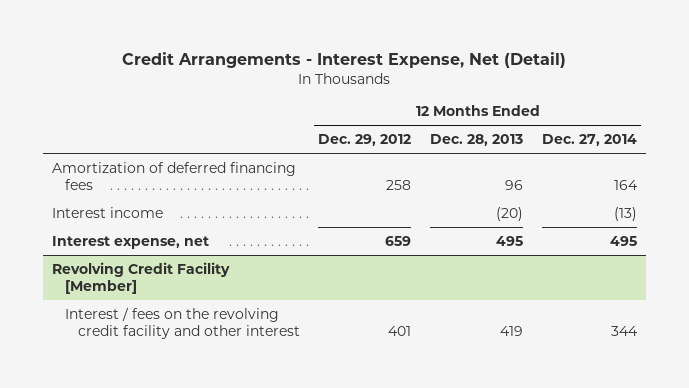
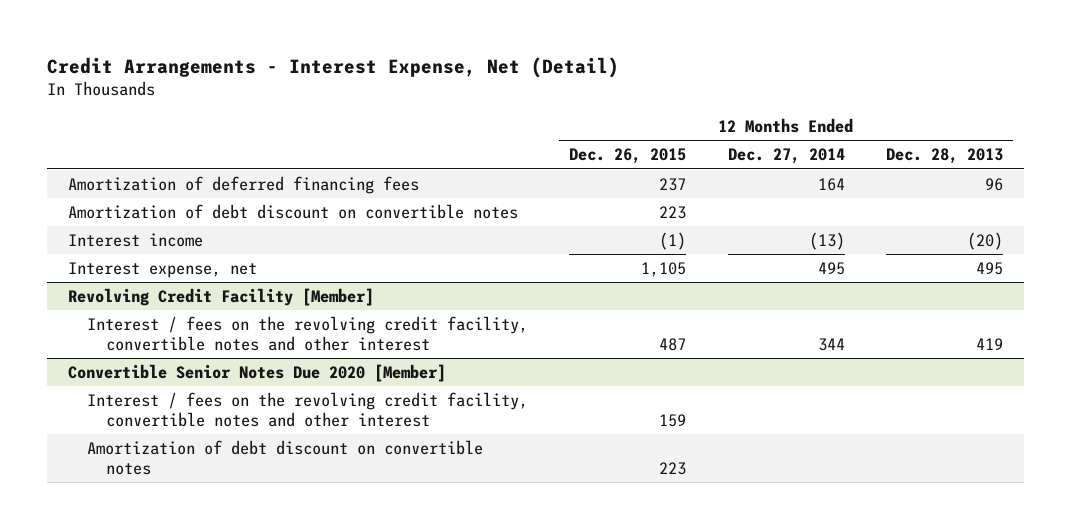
[318,134,412,147] Dec. 29, 2012 -> none
none -> [569,148,687,165] Dec. 26, 2015
none -> [67,204,518,220] Amortization of debt discount on convertible notes
[64,306,300,339] Interest / fees on the revolving credit facility and other interest -> [87,316,529,351] Interest / fees on the revolving credit facility, convertible notes and other interest
none -> [67,364,446,383] Convertible Senior Notes Due 2020 [Member]
none -> [87,392,529,427] Interest / fees on the revolving credit facility, convertible notes and other interest
none -> [87,440,484,475] Amortization of debt discount on convertible notes

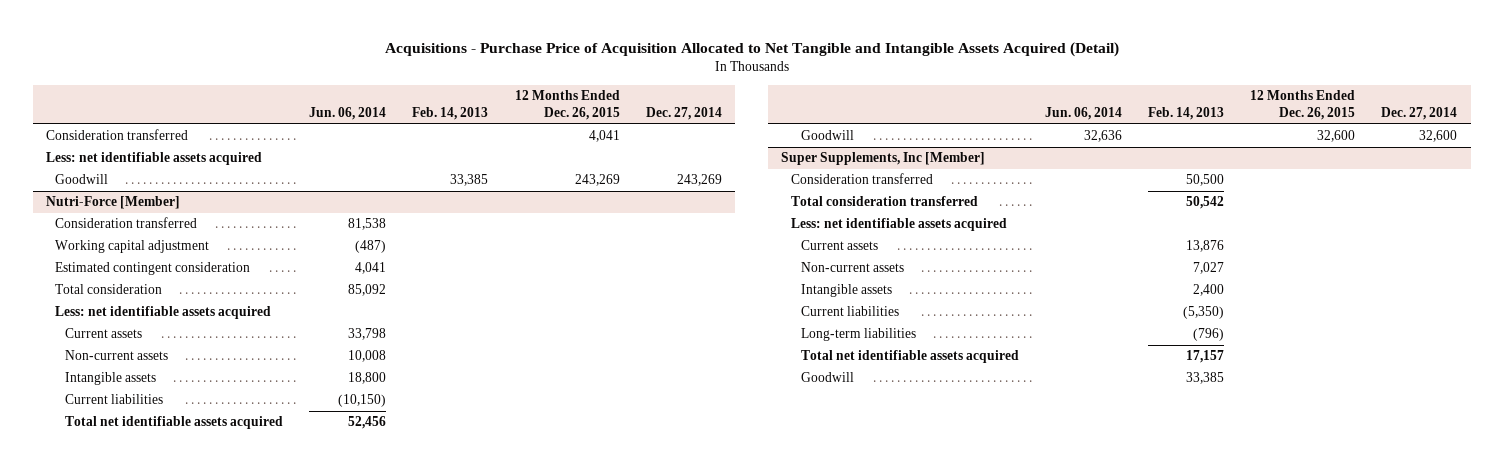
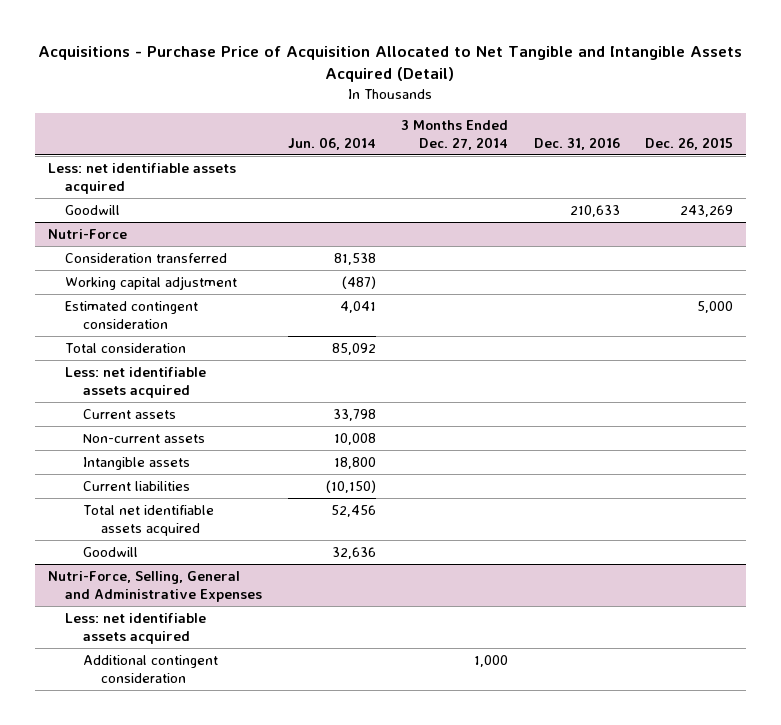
[412,107,489,121] Feb. 14, 2013 -> none
[514,89,620,121] 12 Months Ended Dec. 26, 2015 -> none
[645,107,722,121] Dec. 27, 2014 -> none
none -> [401,119,509,150] 3 Months Ended Dec. 27, 2014
none -> [533,136,620,150] Dec. 31, 2016
none -> [644,136,733,150] Dec. 26, 2015
[45,129,188,141] Consideration transferred -> none
[45,196,180,210] Nutri-Force [Member] -> [47,228,127,239] Nutri-Force
[781,152,986,166] Super Supplements, Inc [Member] -> none
[790,173,933,185] Consideration transferred -> none
[790,196,978,207] Total consideration transferred -> none
[790,218,1007,232] Less: net identifiable assets acquired -> none
[800,240,878,251] Current assets -> none
[800,262,904,273] Non-current assets -> none
[800,284,892,298] Intangible assets -> none
[800,306,899,317] Current liabilities -> none
[800,328,916,342] Long-term liabilities -> none
[800,350,1019,364] Total net identifiable assets acquired -> none
[800,372,854,383] Goodwill -> none
none -> [47,570,263,602] Nutri-Force, Selling, General and Administrative Expenses
none -> [65,612,207,644] Less: net identifiable assets acquired
none -> [83,654,219,683] Additional contingent consideration

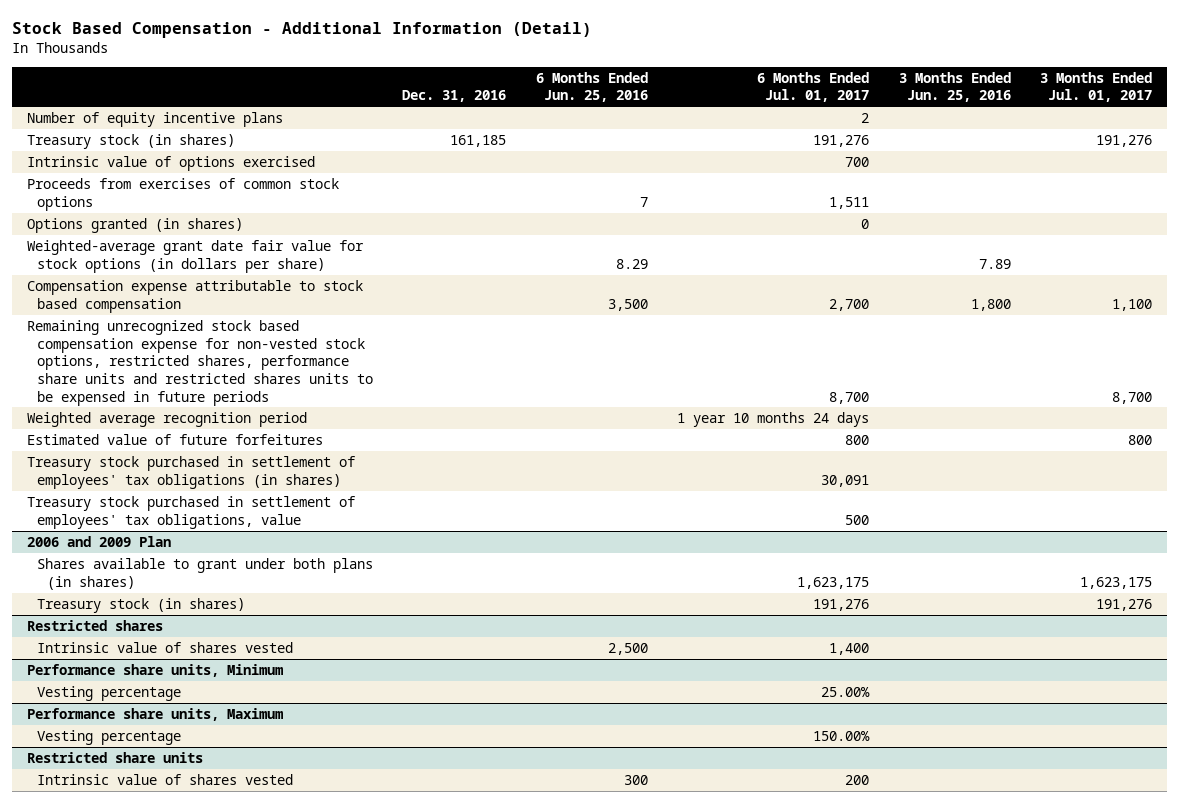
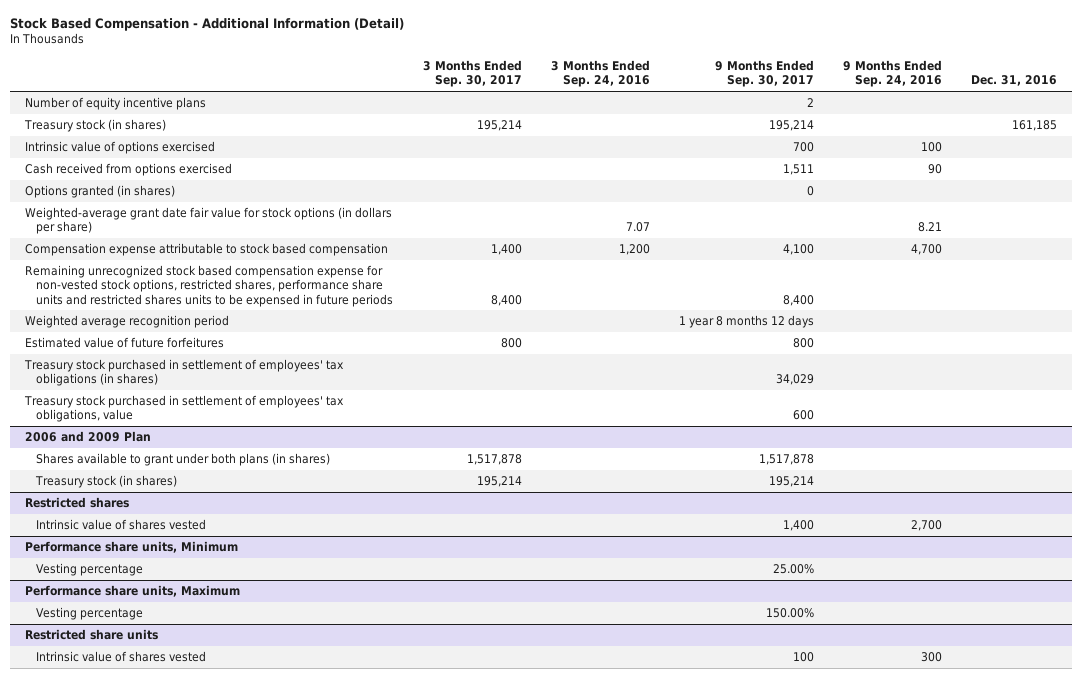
[535,71,648,103] 6 Months Ended Jun. 25, 2016 -> none
[757,71,870,103] 6 Months Ended Jul. 01, 2017 -> none
[898,71,1011,103] 3 Months Ended Jun. 25, 2016 -> none
[1040,71,1153,103] 3 Months Ended Jul. 01, 2017 -> none
none -> [422,59,522,88] 3 Months Ended Sep. 30, 2017
none -> [550,59,650,88] 3 Months Ended Sep. 24, 2016
none -> [714,59,814,88] 9 Months Ended Sep. 30, 2017
none -> [842,59,942,88] 9 Months Ended Sep. 24, 2016
[26,178,339,211] Proceeds from exercises of common stock options -> [24,163,232,177] Cash received from options exercised

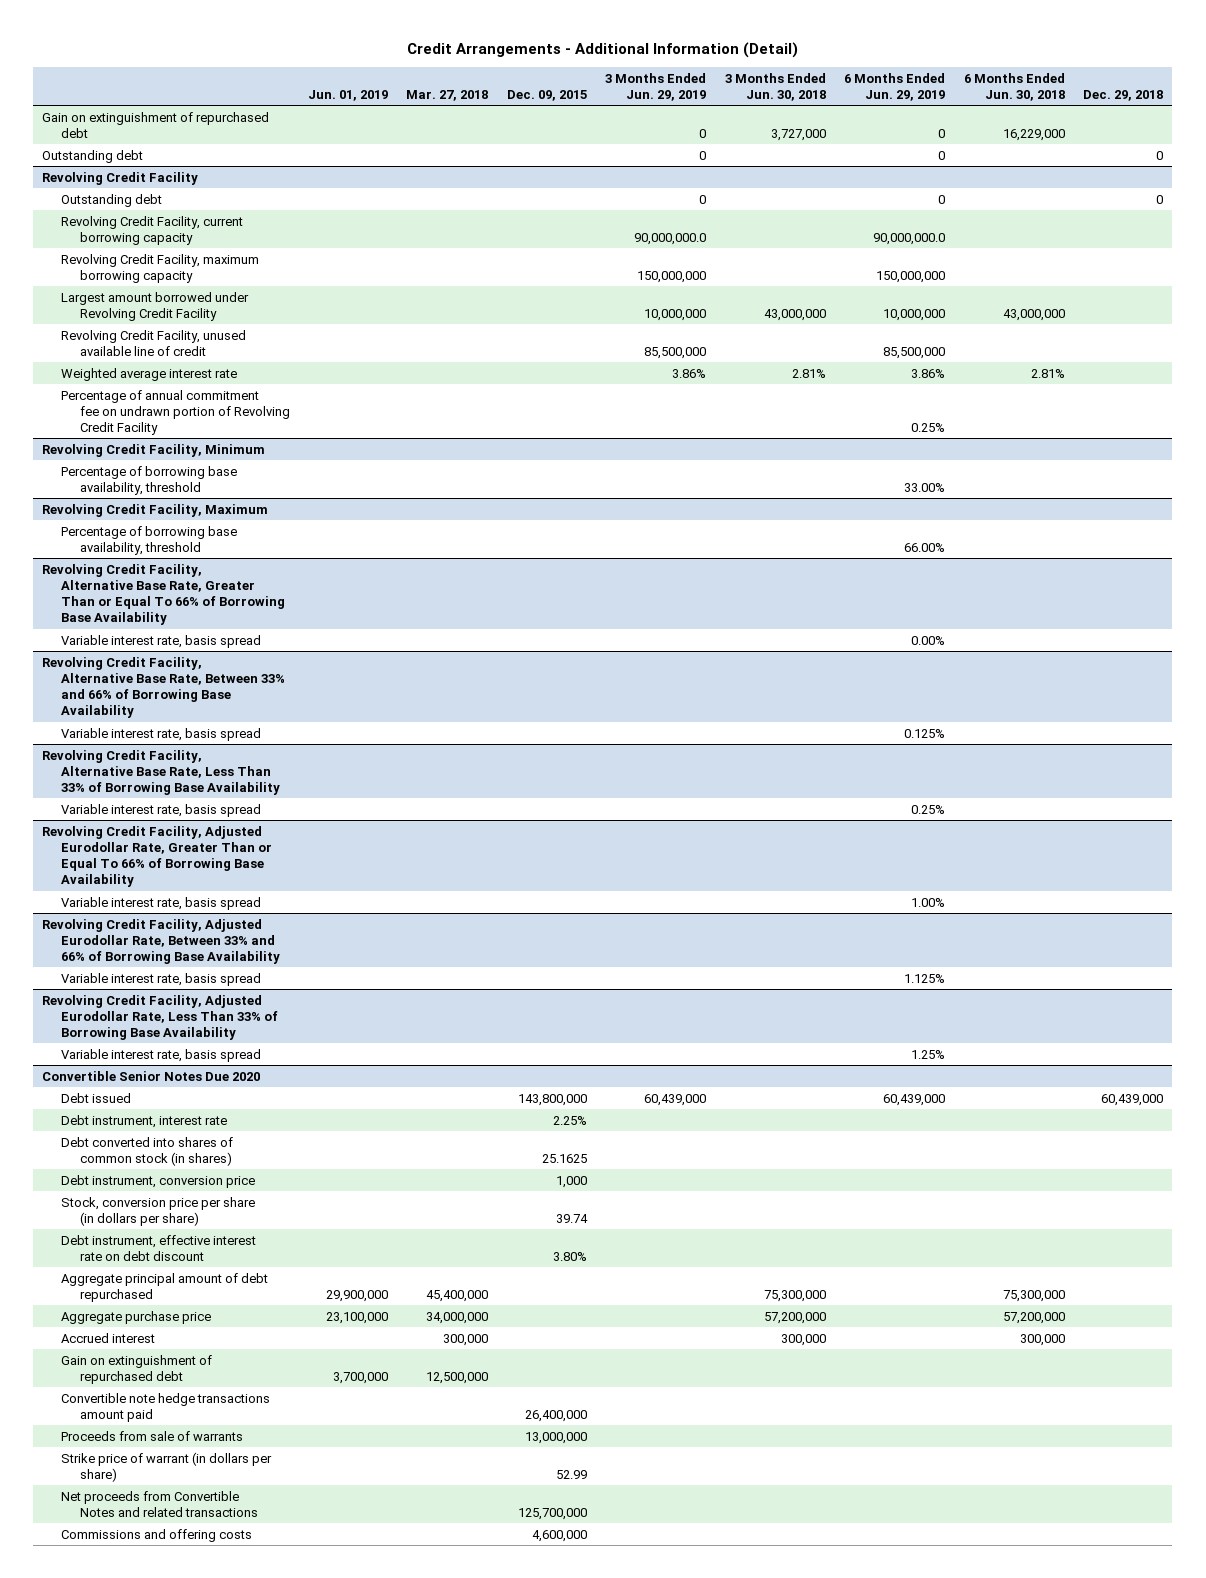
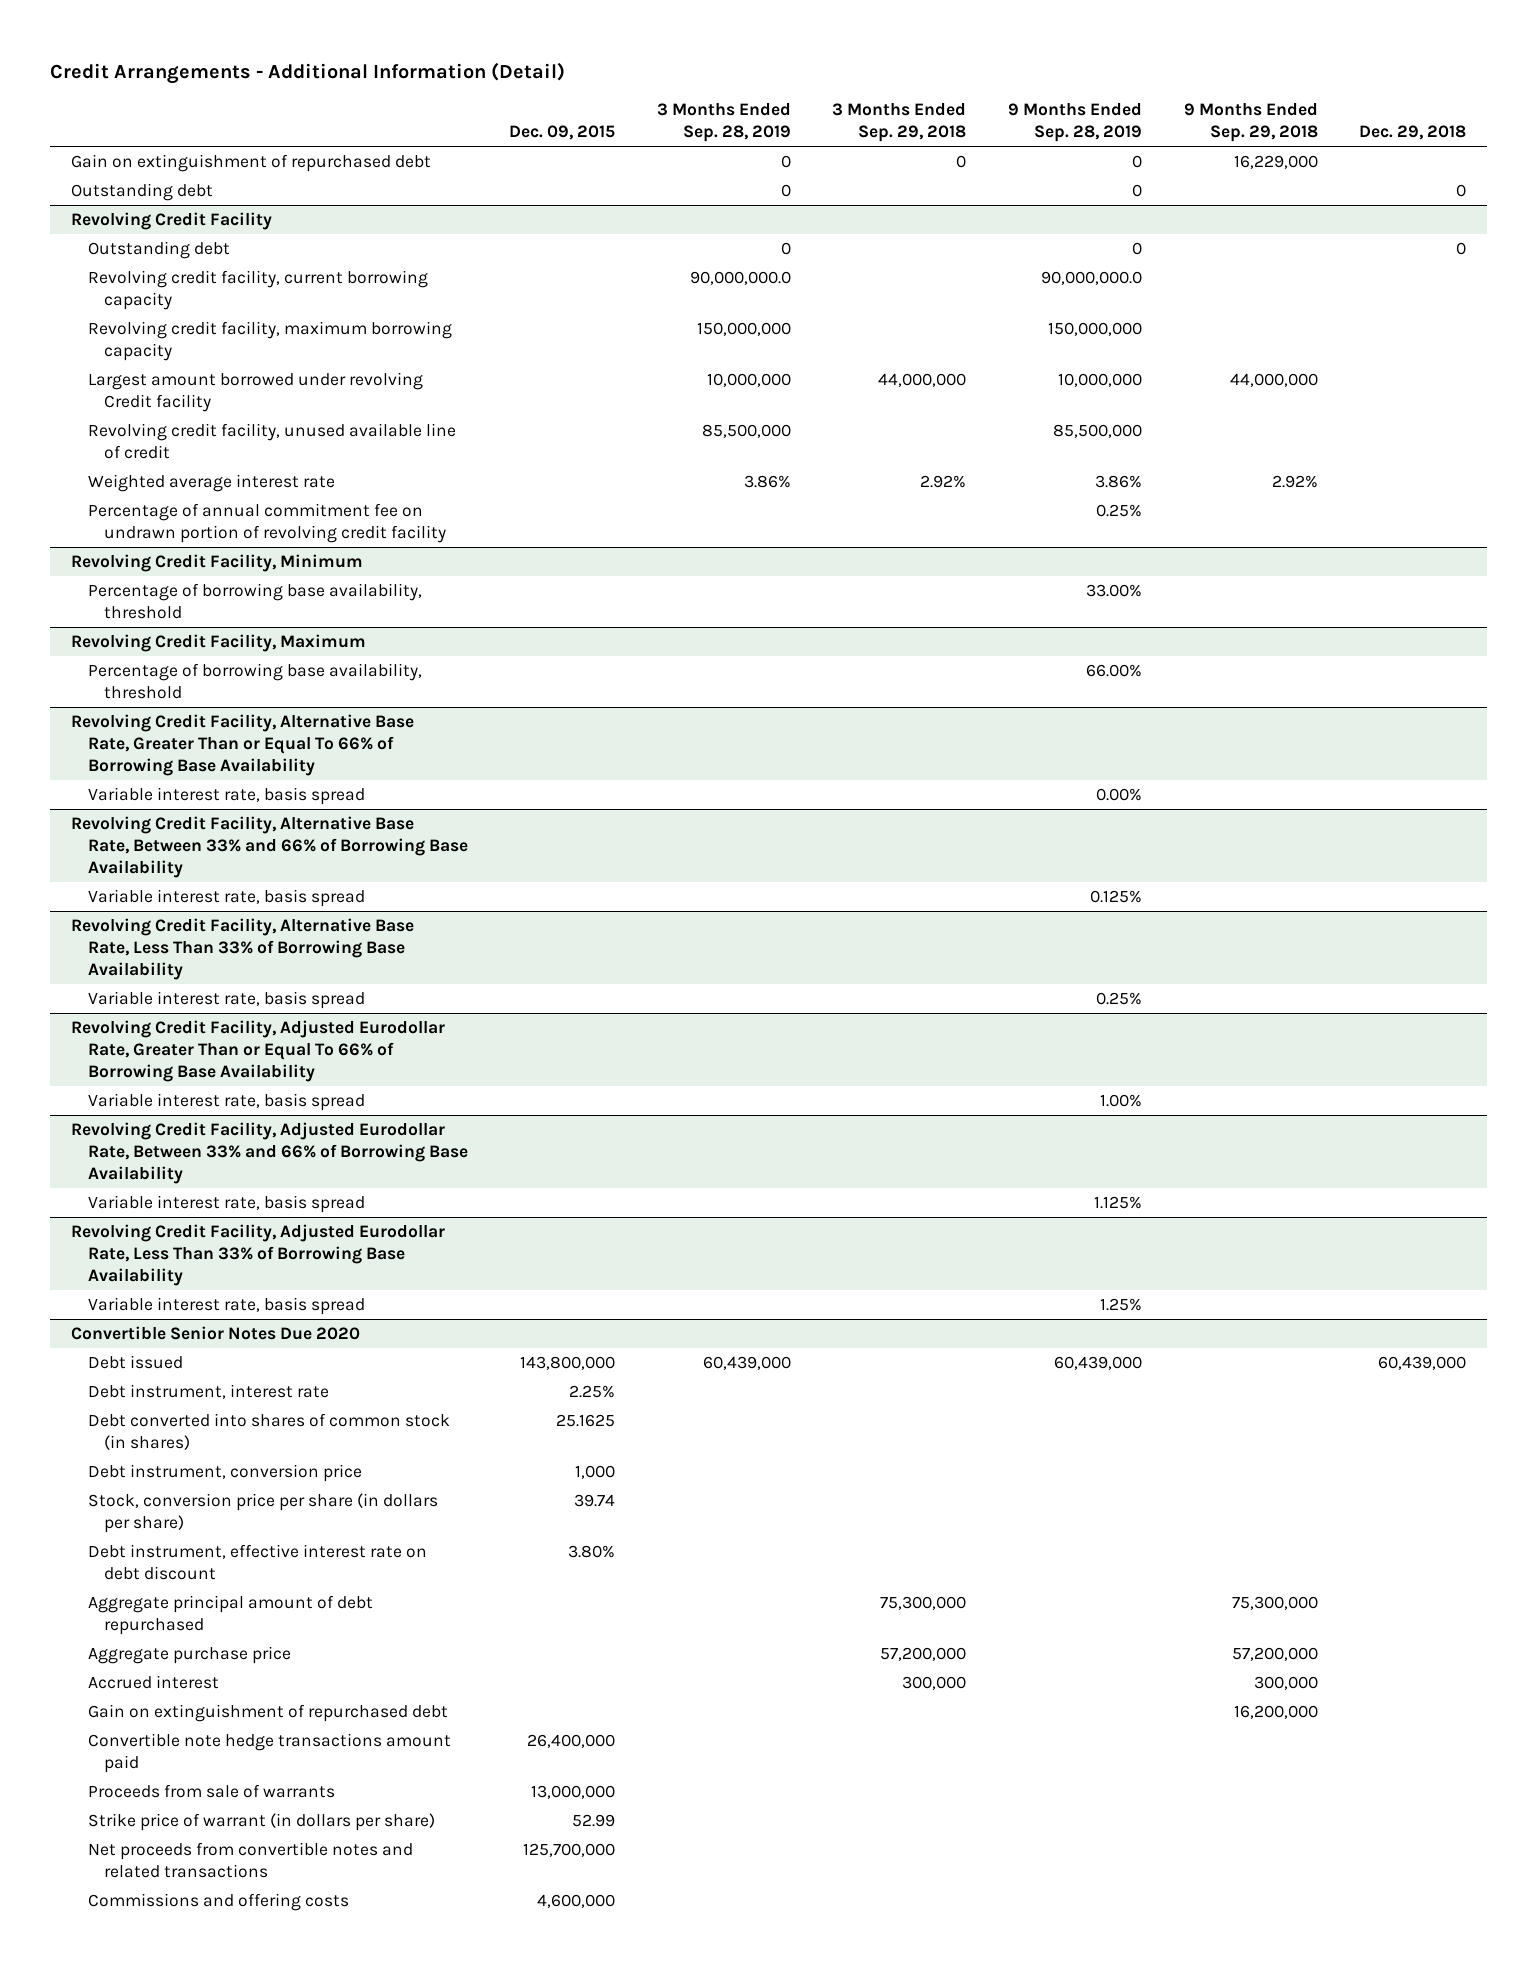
[307,89,388,101] Jun. 01, 2019 -> none
[406,89,489,101] Mar. 27, 2018 -> none
[605,72,707,101] 3 Months Ended Jun. 29, 2019 -> none
[724,72,826,101] 3 Months Ended Jun. 30, 2018 -> none
[844,72,946,101] 6 Months Ended Jun. 29, 2019 -> none
[963,72,1065,101] 6 Months Ended Jun. 30, 2018 -> none
none -> [656,103,791,143] 3 Months Ended Sep. 28, 2019
none -> [832,103,967,143] 3 Months Ended Sep. 29, 2018
none -> [1008,103,1143,143] 9 Months Ended Sep. 28, 2019
none -> [1183,103,1318,143] 9 Months Ended Sep. 29, 2018
[60,215,243,245] Revolving Credit Facility, current borrowing capacity -> [87,270,428,311] Revolving credit facility, current borrowing capacity
[60,253,259,283] Revolving Credit Facility, maximum borrowing capacity -> [87,321,452,362] Revolving credit facility, maximum borrowing capacity
[60,291,249,321] Largest amount borrowed under Revolving Credit Facility -> [87,372,423,413] Largest amount borrowed under revolving Credit facility
[60,329,246,356] Revolving Credit Facility, unused available line of credit -> [87,423,456,460] Revolving credit facility, unused available line of credit
[60,389,290,436] Percentage of annual commitment fee on undrawn portion of Revolving Credit Facility -> [87,503,447,544] Percentage of annual commitment fee on undrawn portion of revolving credit facility
[60,1490,258,1517] Net proceeds from Convertible Notes and related transactions -> [87,1842,413,1879] Net proceeds from convertible notes and related transactions

